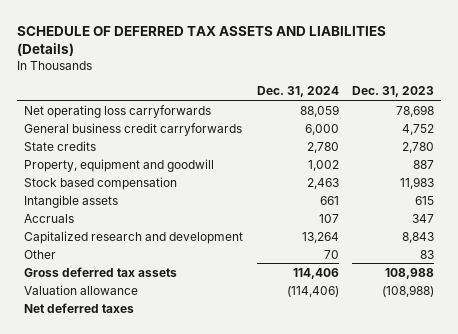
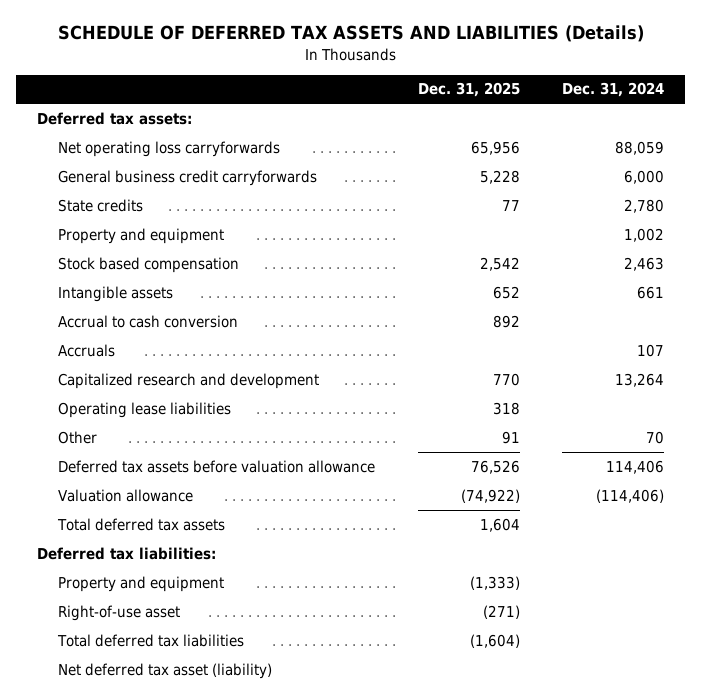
[352,86,435,98] Dec. 31, 2023 -> none
none -> [417,82,520,98] Dec. 31, 2025
none -> [37,111,193,125] Deferred tax assets:
[24,158,215,172] Property, equipment and goodwill -> [58,227,225,244] Property and equipment
none -> [58,314,239,328] Accrual to cash conversion
none -> [58,401,232,418] Operating lease liabilities
[24,266,178,277] Gross deferred tax assets -> [58,459,376,473] Deferred tax assets before valuation allowance
none -> [57,517,226,531] Total deferred tax assets
none -> [37,546,217,560] Deferred tax liabilities:
none -> [58,575,225,592] Property and equipment
none -> [58,604,181,621] Right-of-use asset
none -> [57,633,245,647] Total deferred tax liabilities
[24,302,135,313] Net deferred taxes -> [58,662,273,679] Net deferred tax asset (liability)

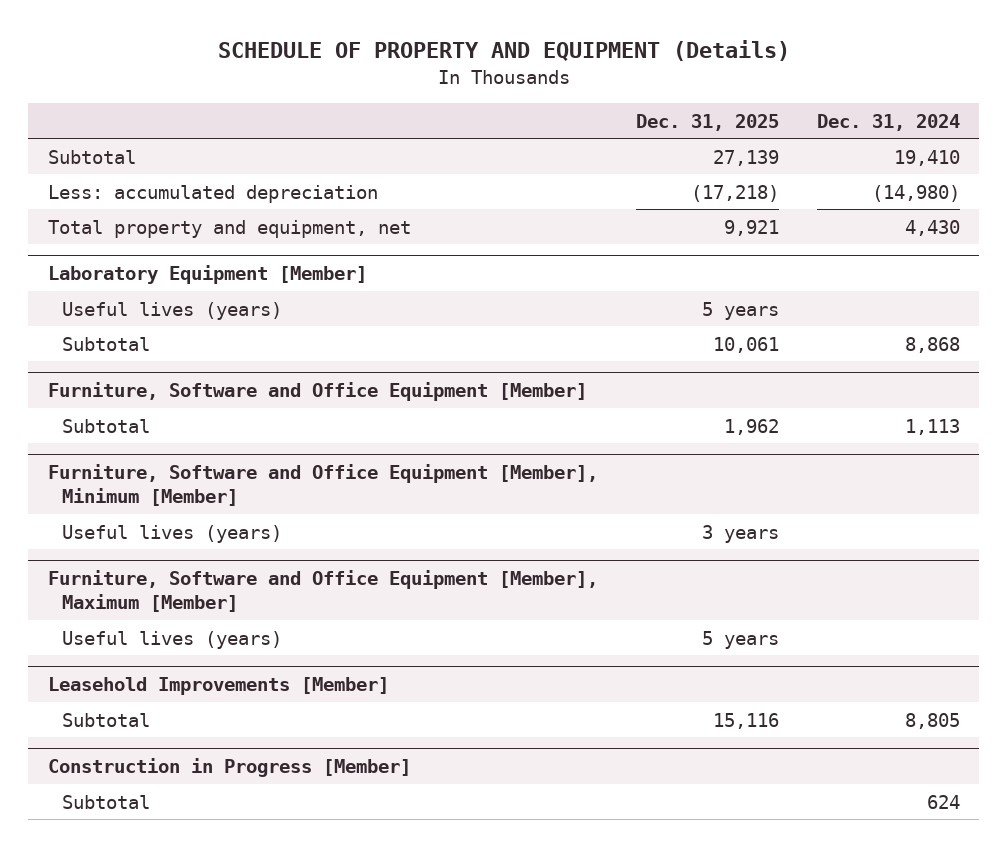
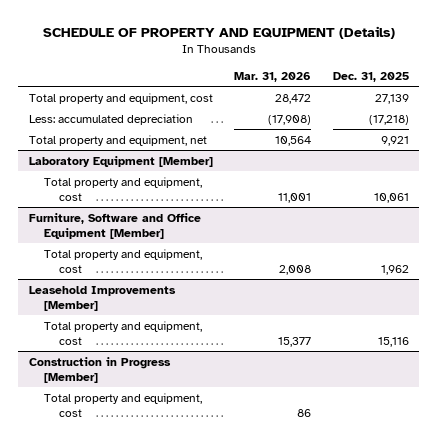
[817,113,961,131] Dec. 31, 2024 -> none
none -> [234,72,312,83] Mar. 31, 2026
[47,149,136,164] Subtotal -> [28,92,213,104] Total property and equipment, cost
[61,301,282,320] Useful lives (years) -> none
[61,336,150,351] Subtotal -> [44,176,203,201] Total property and equipment, cost
[47,464,598,507] Furniture, Software and Office Equipment [Member], Minimum [Member] -> none
[61,524,282,543] Useful lives (years) -> none
[47,570,598,613] Furniture, Software and Office Equipment [Member], Maximum [Member] -> none
[61,630,282,649] Useful lives (years) -> none
[61,418,150,433] Subtotal -> [44,248,203,273] Total property and equipment, cost
[61,712,150,727] Subtotal -> [44,320,203,345] Total property and equipment, cost
[61,794,150,809] Subtotal -> [44,392,203,417] Total property and equipment, cost

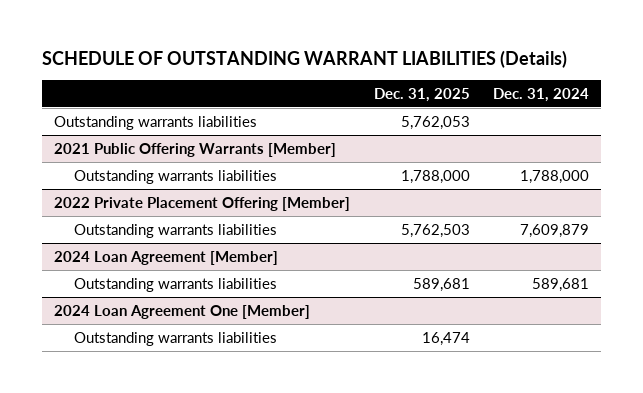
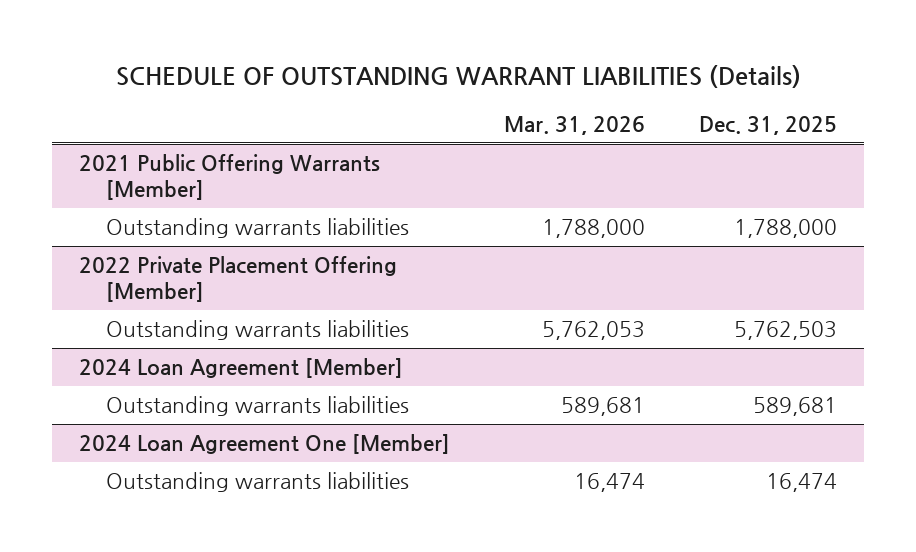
[493,87,590,102] Dec. 31, 2024 -> none
none -> [504,115,646,135] Mar. 31, 2026
[53,115,257,130] Outstanding warrants liabilities -> none

